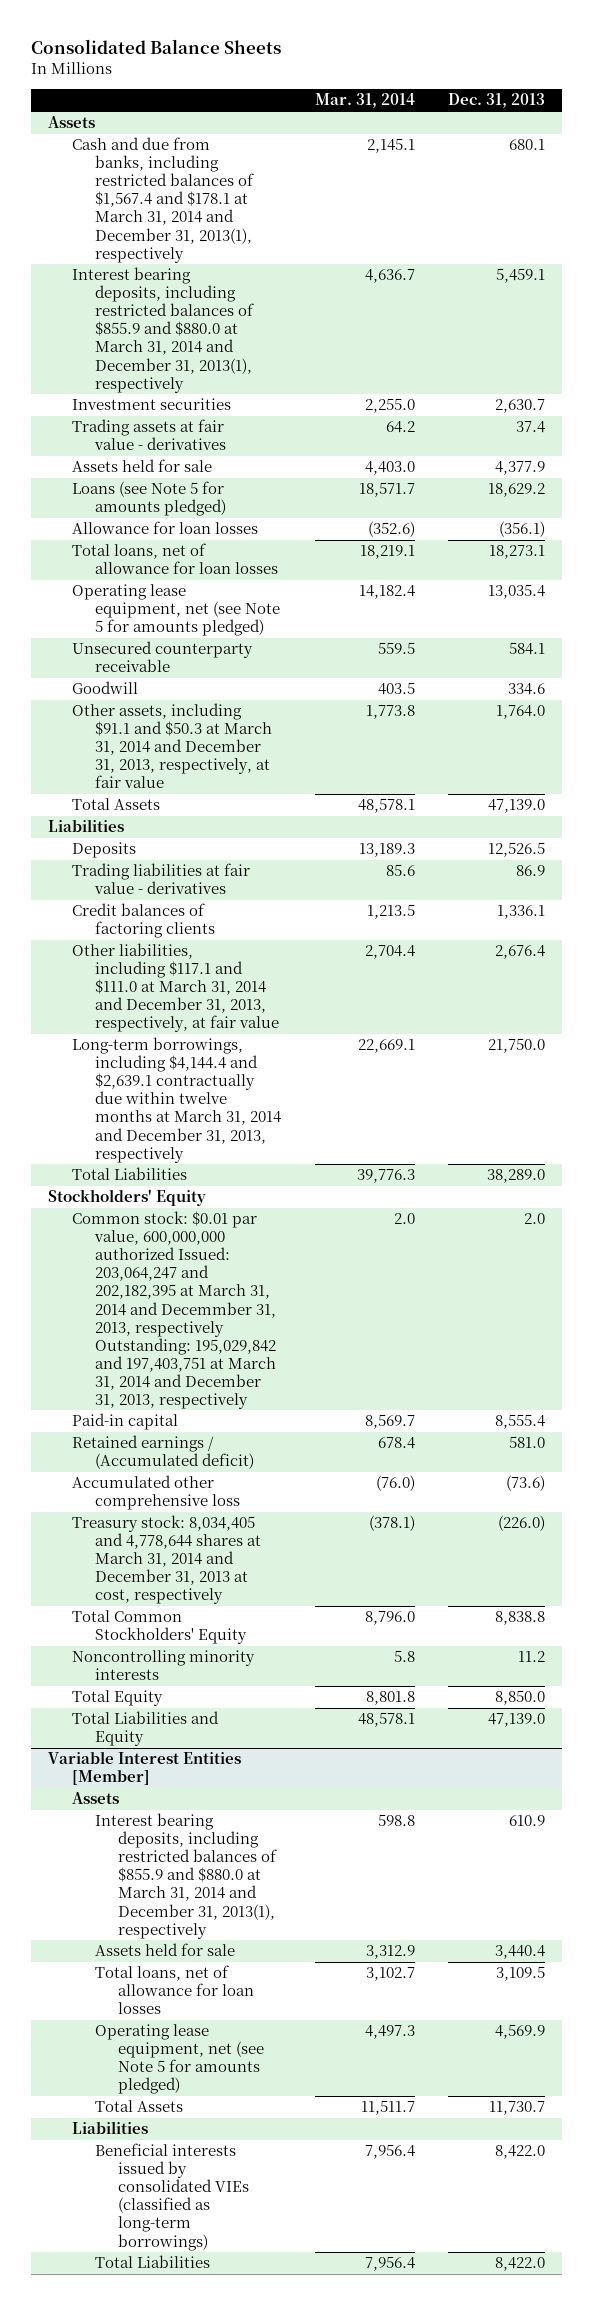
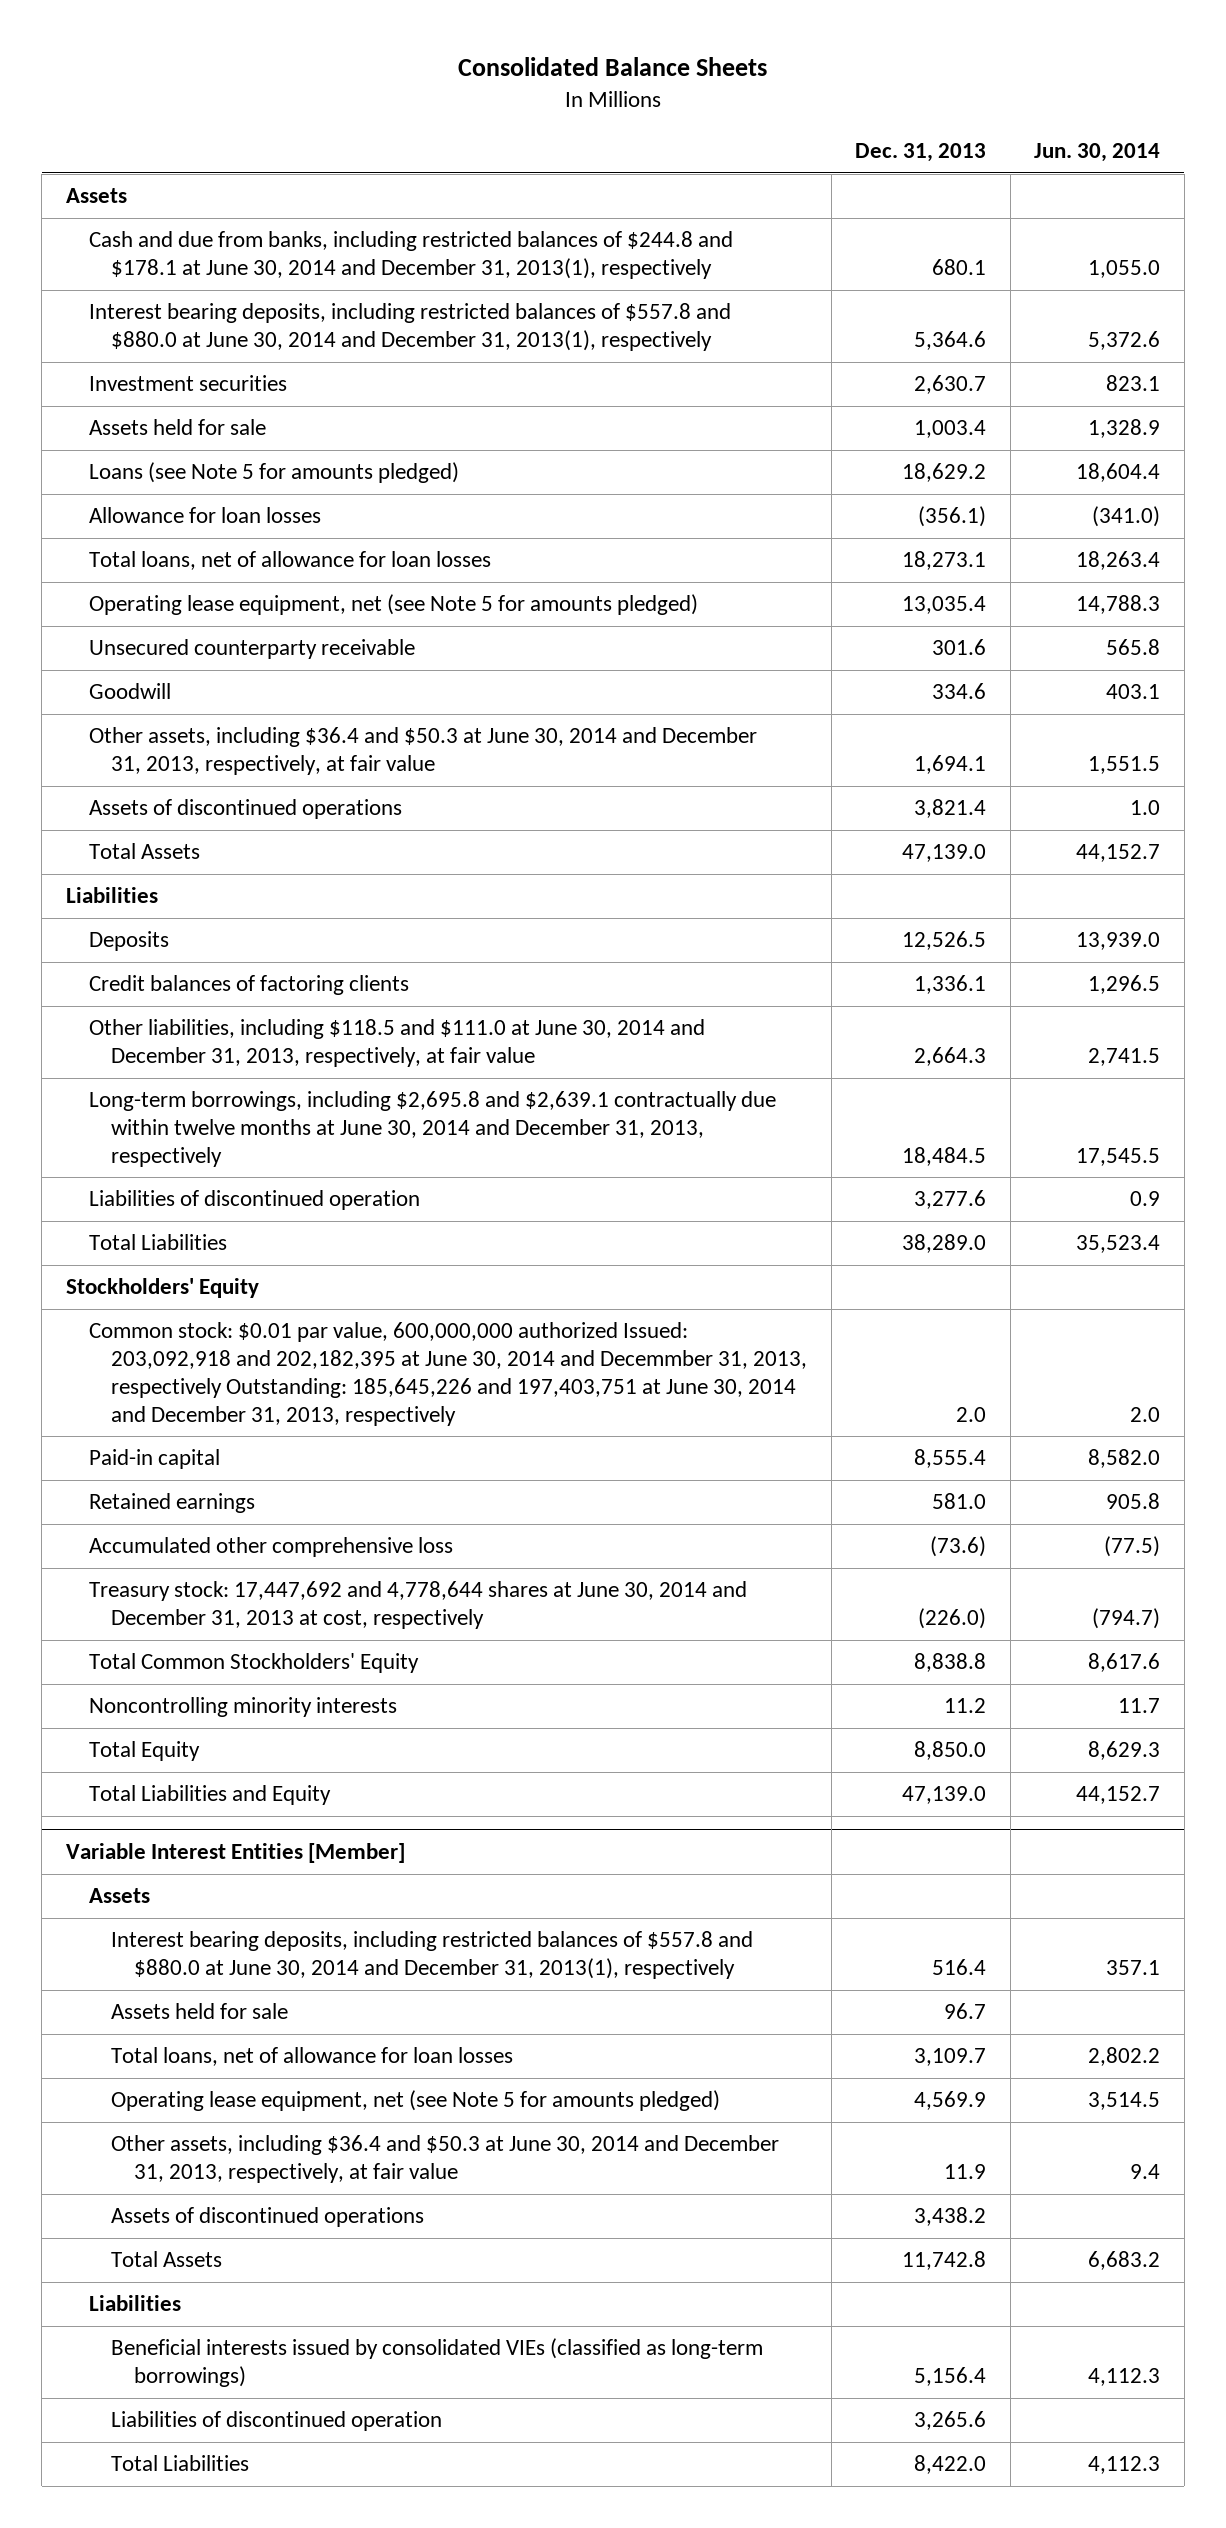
[314,93,415,109] Mar. 31, 2014 -> none
none -> [1034,143,1161,163] Jun. 30, 2014
[71,137,254,263] Cash and due from banks, including restricted balances of $1,567.4 and $178.1 at March 31, 2014 and December 31, 2013(1), respectively -> [88,231,733,280] Cash and due from banks, including restricted balances of $244.8 and $178.1 at June 30, 2014 and December 31, 2013(1), respectively
[71,267,254,393] Interest bearing deposits, including restricted balances of $855.9 and $880.0 at March 31, 2014 and December 31, 2013(1), respectively -> [88,303,731,352] Interest bearing deposits, including restricted balances of $557.8 and $880.0 at June 30, 2014 and December 31, 2013(1), respectively
[496,268,546,284] 5,459.1 -> [914,331,987,351] 5,364.6
[71,419,226,451] Trading assets at fair value - derivatives -> none
[495,461,546,476] 4,377.9 -> [914,420,987,439] 1,003.4
[509,642,546,656] 584.1 -> [932,639,987,656] 301.6
[71,703,272,789] Other assets, including $91.1 and $50.3 at March 31, 2014 and December 31, 2013, respectively, at fair value -> [88,727,757,776] Other assets, including $36.4 and $50.3 at June 30, 2014 and December 31, 2013, respectively, at fair value
[496,705,546,720] 1,764.0 -> [914,755,987,775] 1,694.1
none -> [88,799,402,820] Assets of discontinued operations
[71,863,250,895] Trading liabilities at fair value - derivatives -> none
[71,943,279,1033] Other liabilities, including $117.1 and $111.0 at March 31, 2014 and December 31, 2013, respectively, at fair value -> [88,1019,705,1068] Other liabilities, including $118.5 and $111.0 at June 30, 2014 and December 31, 2013, respectively, at fair value
[495,945,546,960] 2,676.4 -> [914,1047,987,1067] 2,664.3
[71,1037,281,1163] Long-term borrowings, including $4,144.4 and $2,639.1 contractually due within twelve months at March 31, 2014 and December 31, 2013, respectively -> [88,1091,776,1168] Long-term borrowings, including $2,695.8 and $2,639.1 contractually due within twelve months at June 30, 2014 and December 31, 2013, respectively
[488,1038,546,1054] 21,750.0 -> [902,1147,987,1167] 18,484.5
none -> [88,1190,420,1211] Liabilities of discontinued operation
[71,1211,276,1409] Common stock: $0.01 par value, 600,000,000 authorized Issued: 203,064,247 and 202,182,395 at March 31, 2014 and Decemmber 31, 2013, respectively Outstanding: 195,029,842 and 197,403,751 at March 31, 2014 and December 31, 2013, respectively -> [88,1322,808,1426] Common stock: $0.01 par value, 600,000,000 authorized Issued: 203,092,918 and 202,182,395 at June 30, 2014 and Decemmber 31, 2013, respectively Outstanding: 185,645,226 and 197,403,751 at June 30, 2014 and December 31, 2013, respectively
[71,1435,254,1470] Retained earnings / (Accumulated deficit) -> [88,1493,255,1514] Retained earnings
[71,1515,261,1605] Treasury stock: 8,034,405 and 4,778,644 shares at March 31, 2014 and December 31, 2013 at cost, respectively -> [88,1581,747,1630] Treasury stock: 17,447,692 and 4,778,644 shares at June 30, 2014 and December 31, 2013 at cost, respectively
[94,1813,278,1939] Interest bearing deposits, including restricted balances of $855.9 and $880.0 at March 31, 2014 and December 31, 2013(1), respectively -> [111,1931,754,1980] Interest bearing deposits, including restricted balances of $557.8 and $880.0 at June 30, 2014 and December 31, 2013(1), respectively
[509,1815,546,1827] 610.9 -> [932,1959,987,1976] 516.4
[495,1945,546,1960] 3,440.4 -> [944,2003,987,2020] 96.7
[496,1966,546,1982] 3,109.5 -> [914,2048,987,2067] 3,109.7
none -> [111,2135,780,2184] Other assets, including $36.4 and $50.3 at June 30, 2014 and December 31, 2013, respectively, at fair value
none -> [111,2207,425,2228] Assets of discontinued operations
[489,2101,546,2116] 11,730.7 -> [902,2251,987,2271] 11,742.8
[495,2145,546,2160] 8,422.0 -> [914,2367,987,2387] 5,156.4
none -> [111,2411,443,2432] Liabilities of discontinued operation

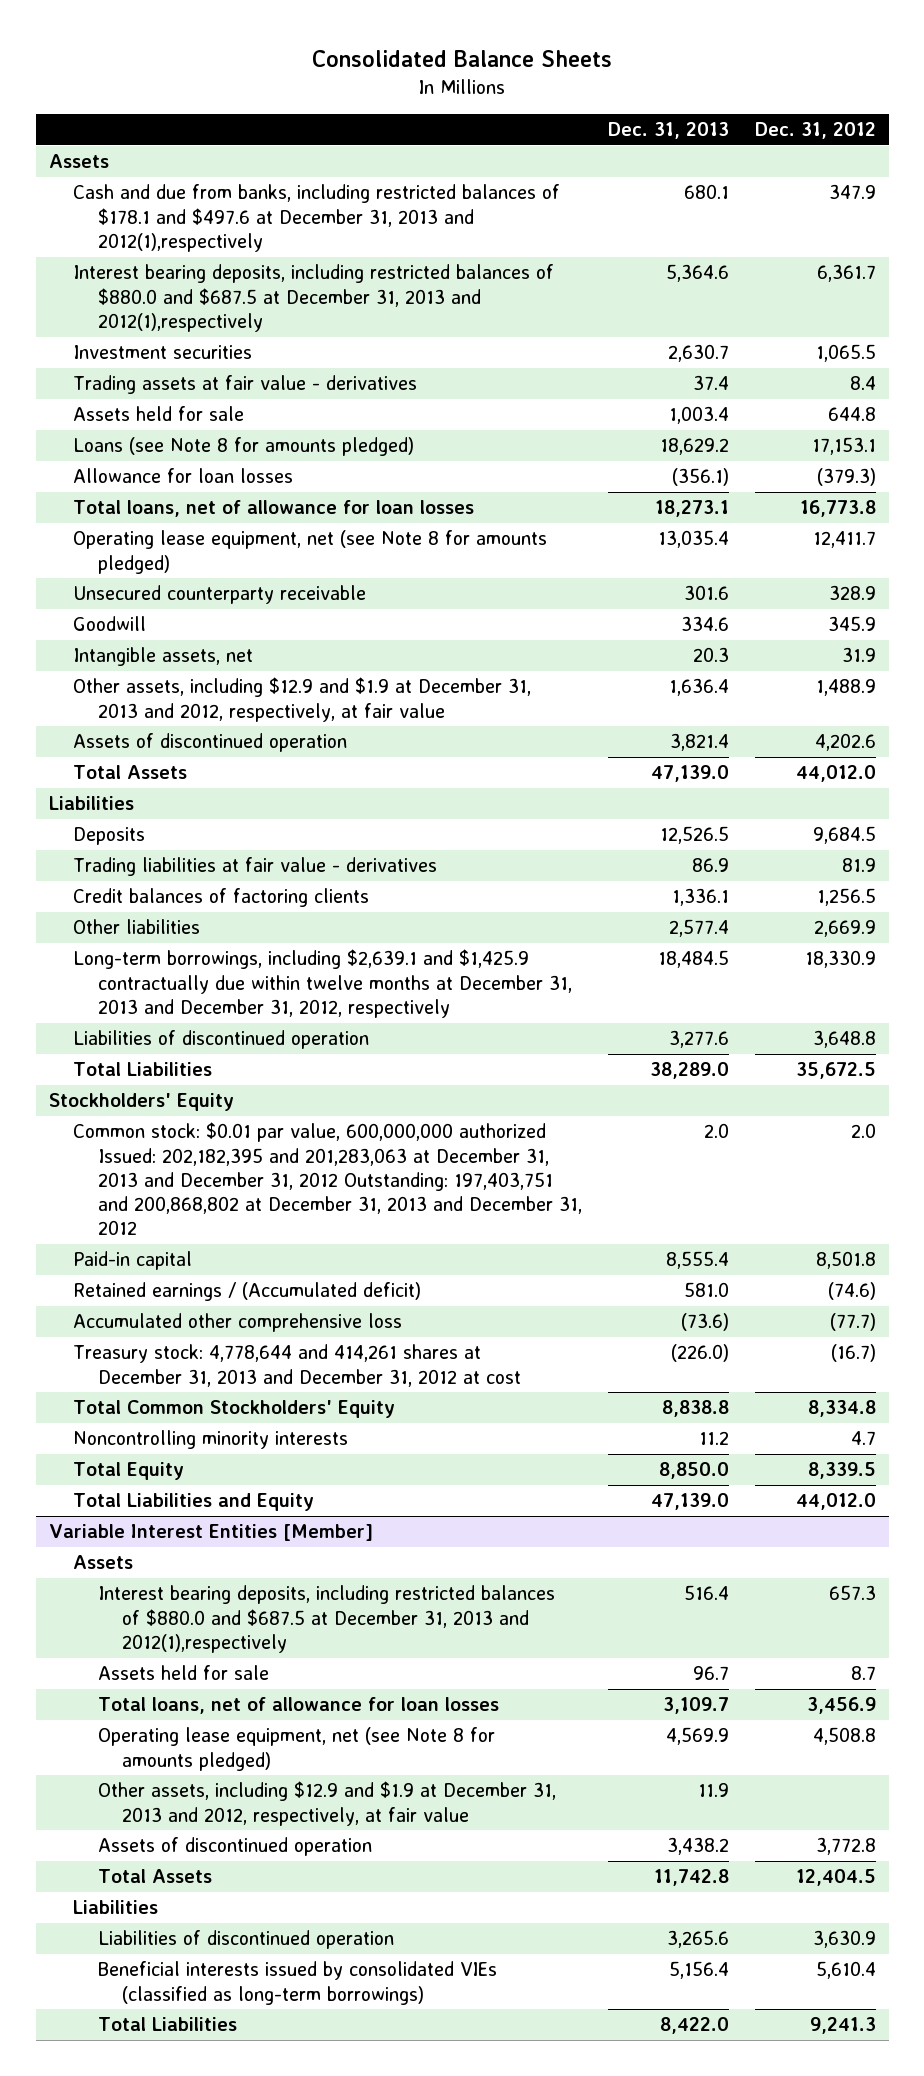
[1034,143,1161,163] Jun. 30, 2014 -> none
none -> [754,121,876,139] Dec. 31, 2012
[88,231,733,280] Cash and due from banks, including restricted balances of $244.8 and $178.1 at June 30, 2014 and December 31, 2013(1), respectively -> [73,184,561,252] Cash and due from banks, including restricted balances of $178.1 and $497.6 at December 31, 2013 and 2012(1),respectively
[88,303,731,352] Interest bearing deposits, including restricted balances of $557.8 and $880.0 at June 30, 2014 and December 31, 2013(1), respectively -> [73,264,555,332] Interest bearing deposits, including restricted balances of $880.0 and $687.5 at December 31, 2013 and 2012(1),respectively
none -> [73,375,418,395] Trading assets at fair value - derivatives
[88,462,459,484] Loans (see Note 5 for amounts pledged) -> [73,437,415,457] Loans (see Note 8 for amounts pledged)
[88,594,698,616] Operating lease equipment, net (see Note 5 for amounts pledged) -> [73,530,548,574] Operating lease equipment, net (see Note 8 for amounts pledged)
none -> [73,647,254,667] Intangible assets, net
[88,727,757,776] Other assets, including $36.4 and $50.3 at June 30, 2014 and December 31, 2013, respectively, at fair value -> [73,677,532,722] Other assets, including $12.9 and $1.9 at December 31, 2013 and 2012, respectively, at fair value
[914,755,987,775] 1,694.1 -> [668,678,729,697] 1,636.4
[88,799,402,820] Assets of discontinued operations -> [73,733,348,753] Assets of discontinued operation
none -> [73,857,438,877] Trading liabilities at fair value - derivatives
[88,1019,705,1068] Other liabilities, including $118.5 and $111.0 at June 30, 2014 and December 31, 2013, respectively, at fair value -> none
none -> [73,919,201,935] Other liabilities
[88,1091,776,1168] Long-term borrowings, including $2,695.8 and $2,639.1 contractually due within twelve months at June 30, 2014 and December 31, 2013, respectively -> [73,949,572,1018] Long-term borrowings, including $2,639.1 and $1,425.9 contractually due within twelve months at December 31, 2013 and December 31, 2012, respectively
[88,1322,808,1426] Common stock: $0.01 par value, 600,000,000 authorized Issued: 203,092,918 and 202,182,395 at June 30, 2014 and Decemmber 31, 2013, respectively Outstanding: 185,645,226 and 197,403,751 at June 30, 2014 and December 31, 2013, respectively -> [73,1122,582,1235] Common stock: $0.01 par value, 600,000,000 authorized Issued: 202,182,395 and 201,283,063 at December 31, 2013 and December 31, 2012 Outstanding: 197,403,751 and 200,868,802 at December 31, 2013 and December 31, 2012
[88,1493,255,1514] Retained earnings -> [73,1282,422,1302] Retained earnings / (Accumulated deficit)
[88,1581,747,1630] Treasury stock: 17,447,692 and 4,778,644 shares at June 30, 2014 and December 31, 2013 at cost, respectively -> [73,1344,521,1387] Treasury stock: 4,778,644 and 414,261 shares at December 31, 2013 and December 31, 2012 at cost
[111,1931,754,1980] Interest bearing deposits, including restricted balances of $557.8 and $880.0 at June 30, 2014 and December 31, 2013(1), respectively -> [97,1585,555,1653] Interest bearing deposits, including restricted balances of $880.0 and $687.5 at December 31, 2013 and 2012(1),respectively
[111,2090,721,2112] Operating lease equipment, net (see Note 5 for amounts pledged) -> [97,1727,495,1771] Operating lease equipment, net (see Note 8 for amounts pledged)
[111,2135,780,2184] Other assets, including $36.4 and $50.3 at June 30, 2014 and December 31, 2013, respectively, at fair value -> [97,1781,556,1826] Other assets, including $12.9 and $1.9 at December 31, 2013 and 2012, respectively, at fair value
[111,2207,425,2228] Assets of discontinued operations -> [97,1837,372,1857] Assets of discontinued operation
[111,2338,764,2388] Beneficial interests issued by consolidated VIEs (classified as long-term borrowings) -> [97,1961,497,2005] Beneficial interests issued by consolidated VIEs (classified as long-term borrowings)

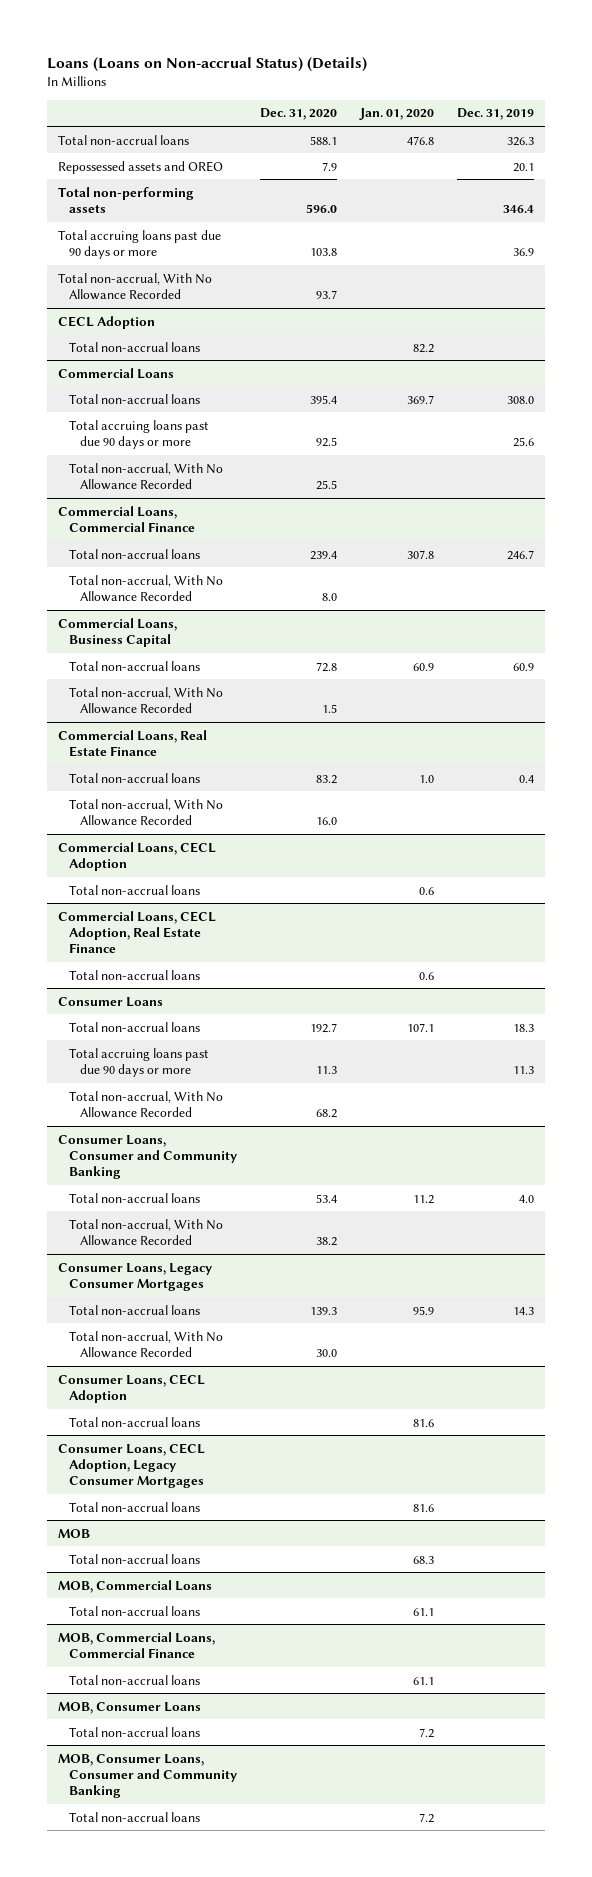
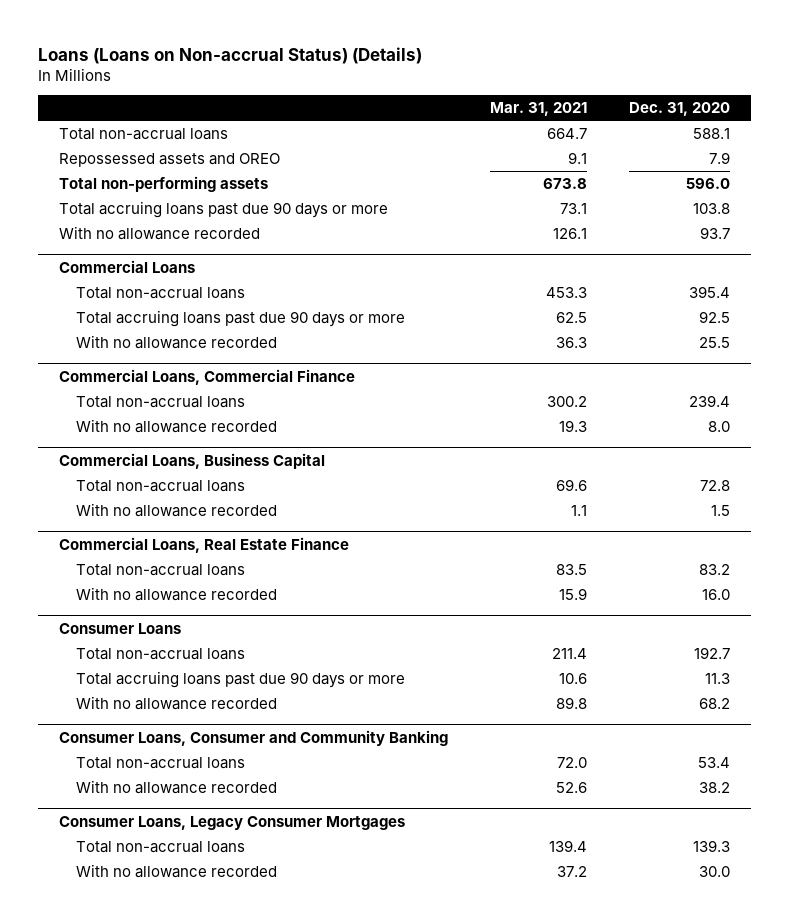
[358,108,434,121] Jan. 01, 2020 -> none
[456,108,534,121] Dec. 31, 2019 -> none
none -> [489,102,587,117] Mar. 31, 2021
[58,315,156,329] CECL Adoption -> none
[69,341,201,352] Total non-accrual loans -> none
[58,272,213,300] Total non-accrual, With No Allowance Recorded -> [58,225,260,240] With no allowance recorded
[69,462,224,490] Total non-accrual, With No Allowance Recorded -> [75,334,277,349] With no allowance recorded
[69,574,224,602] Total non-accrual, With No Allowance Recorded -> [75,418,277,433] With no allowance recorded
[69,686,224,714] Total non-accrual, With No Allowance Recorded -> [75,502,277,517] With no allowance recorded
[58,841,217,871] Commercial Loans, CECL Adoption -> none
[69,884,201,895] Total non-accrual loans -> none
[58,910,217,953] Commercial Loans, CECL Adoption, Real Estate Finance -> none
[69,969,201,980] Total non-accrual loans -> none
[69,798,224,826] Total non-accrual, With No Allowance Recorded -> [75,586,277,601] With no allowance recorded
[69,1090,224,1118] Total non-accrual, With No Allowance Recorded -> [75,695,277,710] With no allowance recorded
[69,1218,224,1246] Total non-accrual, With No Allowance Recorded -> [75,779,277,794] With no allowance recorded
[58,1373,206,1403] Consumer Loans, CECL Adoption -> none
[69,1416,201,1427] Total non-accrual loans -> none
[58,1442,206,1488] Consumer Loans, CECL Adoption, Legacy Consumer Mortgages -> none
[69,1501,201,1512] Total non-accrual loans -> none
[58,1528,91,1538] MOB -> none
[69,1553,201,1564] Total non-accrual loans -> none
[58,1579,213,1593] MOB, Commercial Loans -> none
[69,1605,201,1616] Total non-accrual loans -> none
[58,1631,216,1658] MOB, Commercial Loans, Commercial Finance -> none
[69,1674,201,1685] Total non-accrual loans -> none
[58,1701,202,1714] MOB, Consumer Loans -> none
[69,1726,201,1737] Total non-accrual loans -> none
[58,1753,238,1798] MOB, Consumer Loans, Consumer and Community Banking -> none
[69,1811,201,1822] Total non-accrual loans -> none
[69,1330,224,1358] Total non-accrual, With No Allowance Recorded -> [75,863,277,878] With no allowance recorded

